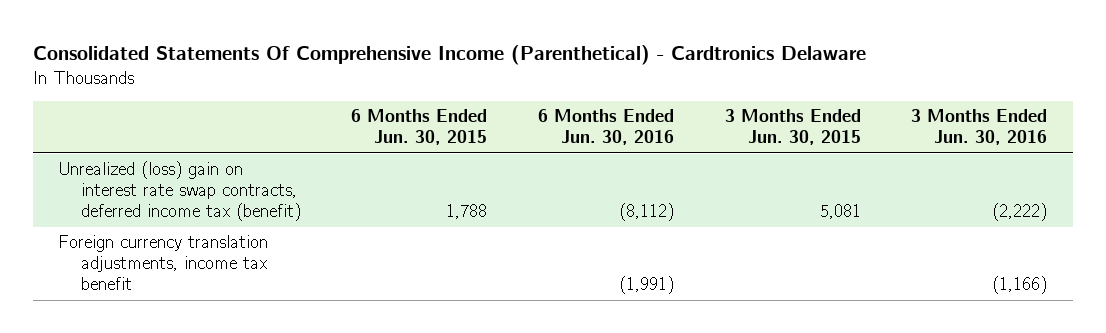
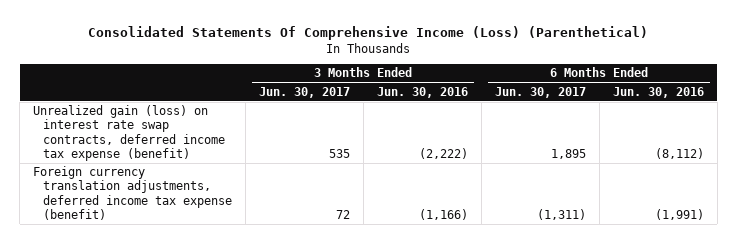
[33,45,867,66] Consolidated Statements Of Comprehensive Income (Parenthetical) - Cardtronics Delaware -> [88,26,649,41] Consolidated Statements Of Comprehensive Income (Loss) (Parenthetical)
[351,109,488,146] 6 Months Ended Jun. 30, 2015 -> none
[724,109,861,146] 3 Months Ended Jun. 30, 2015 -> none
none -> [258,86,350,98] Jun. 30, 2017
none -> [494,86,586,98] Jun. 30, 2017
[58,161,301,222] Unrealized (loss) gain on interest rate swap contracts, deferred income tax (benefit) -> [33,105,225,161] Unrealized gain (loss) on interest rate swap contracts, deferred income tax expense (benefit)
[58,235,269,291] Foreign currency translation adjustments, income tax benefit -> [33,166,232,220] Foreign currency translation adjustments, deferred income tax expense (benefit)

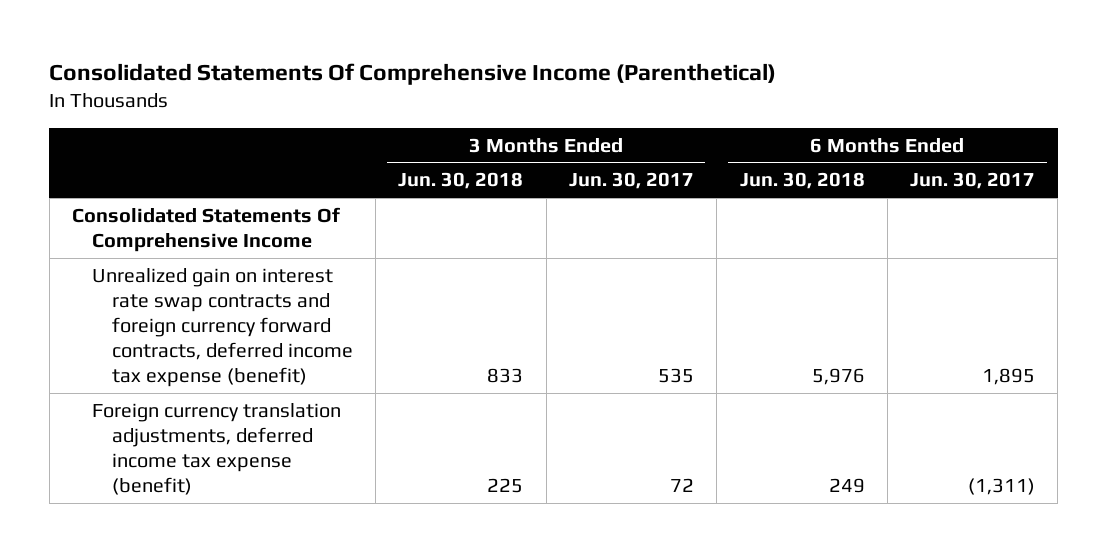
[88,26,649,41] Consolidated Statements Of Comprehensive Income (Loss) (Parenthetical) -> [49,63,777,86] Consolidated Statements Of Comprehensive Income (Parenthetical)
[376,86,468,98] Jun. 30, 2016 -> none
[612,86,704,98] Jun. 30, 2016 -> none
none -> [398,172,524,190] Jun. 30, 2018
none -> [739,172,865,190] Jun. 30, 2018
none -> [71,206,340,252] Consolidated Statements Of Comprehensive Income
[33,105,225,161] Unrealized gain (loss) on interest rate swap contracts, deferred income tax expense (benefit) -> [91,267,353,388] Unrealized gain on interest rate swap contracts and foreign currency forward contracts, deferred income tax expense (benefit)

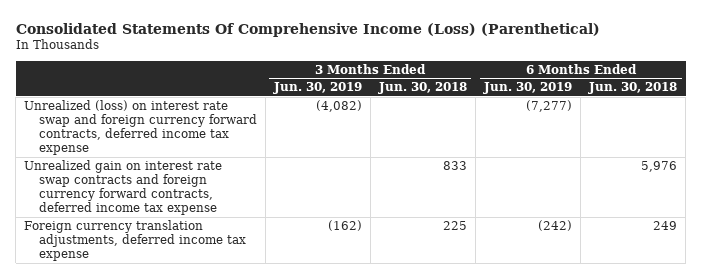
[49,63,777,86] Consolidated Statements Of Comprehensive Income (Parenthetical) -> [15,22,600,37] Consolidated Statements Of Comprehensive Income (Loss) (Parenthetical)
[568,172,694,190] Jun. 30, 2017 -> none
[910,172,1036,190] Jun. 30, 2017 -> none
none -> [272,82,362,95] Jun. 30, 2019
none -> [483,82,573,95] Jun. 30, 2019
[71,206,340,252] Consolidated Statements Of Comprehensive Income -> none
none -> [24,100,257,156] Unrealized (loss) on interest rate swap and foreign currency forward contracts, deferred income tax expense
[91,267,353,388] Unrealized gain on interest rate swap contracts and foreign currency forward contracts, deferred income tax expense (benefit) -> [24,160,223,216] Unrealized gain on interest rate swap contracts and foreign currency forward contracts, deferred income tax expense
[91,402,341,496] Foreign currency translation adjustments, deferred income tax expense (benefit) -> [24,220,246,262] Foreign currency translation adjustments, deferred income tax expense

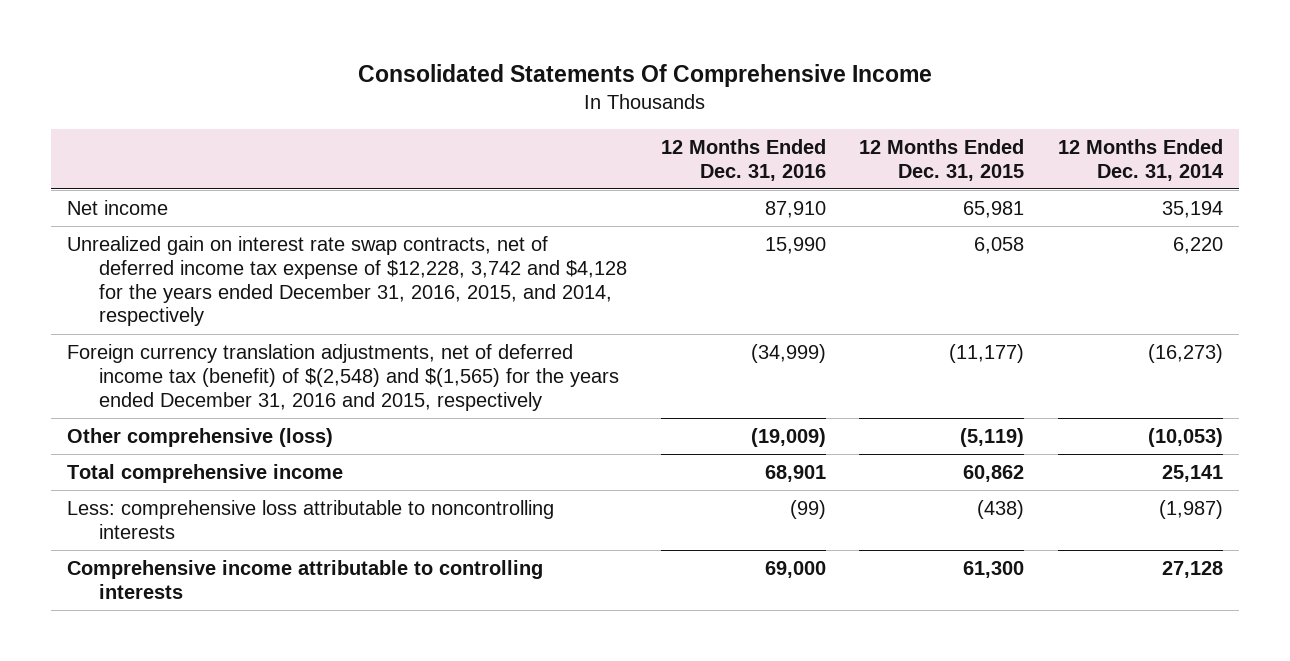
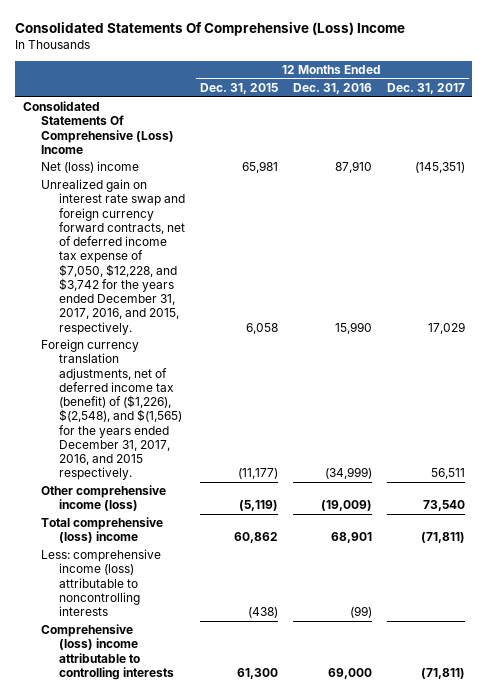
[358,63,933,87] Consolidated Statements Of Comprehensive Income -> [15,22,406,37] Consolidated Statements Of Comprehensive (Loss) Income
[1057,139,1224,181] 12 Months Ended Dec. 31, 2014 -> none
none -> [386,83,465,95] Dec. 31, 2017
none -> [22,101,174,154] Consolidated Statements Of Comprehensive (Loss) Income
[67,200,169,216] Net income -> [40,161,139,174] Net (loss) income
[67,236,628,327] Unrealized gain on interest rate swap contracts, net of deferred income tax expense of $12,228, 3,742 and $4,128 for the years ended December 31, 2016, 2015, and 2014, respectively -> [40,179,185,335] Unrealized gain on interest rate swap and foreign currency forward contracts, net of deferred income tax expense of $7,050, $12,228, and $3,742 for the years ended December 31, 2017, 2016, and 2015, respectively.
[67,344,620,411] Foreign currency translation adjustments, net of deferred income tax (benefit) of $(2,548) and $(1,565) for the years ended December 31, 2016 and 2015, respectively -> [40,339,182,481] Foreign currency translation adjustments, net of deferred income tax (benefit) of ($1,226), $(2,548), and $(1,565) for the years ended December 31, 2017, 2016, and 2015 respectively.
[67,428,334,448] Other comprehensive (loss) -> [40,485,166,512] Other comprehensive income (loss)
[67,464,344,484] Total comprehensive income -> [40,517,163,544] Total comprehensive (loss) income
[67,500,555,539] Less: comprehensive loss attributable to noncontrolling interests -> [40,549,161,617] Less: comprehensive income (loss) attributable to noncontrolling interests
[67,560,544,599] Comprehensive income attributable to controlling interests -> [40,624,174,680] Comprehensive (loss) income attributable to controlling interests

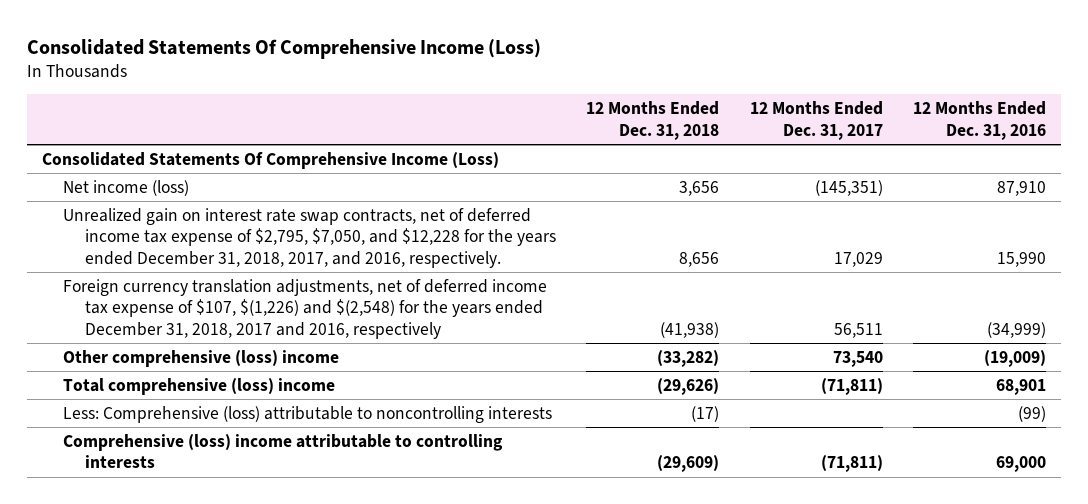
[15,22,406,37] Consolidated Statements Of Comprehensive (Loss) Income -> [26,38,541,59] Consolidated Statements Of Comprehensive Income (Loss)
[199,83,278,95] Dec. 31, 2015 -> none
none -> [586,101,720,140] 12 Months Ended Dec. 31, 2018
[22,101,174,154] Consolidated Statements Of Comprehensive (Loss) Income -> [41,151,499,169] Consolidated Statements Of Comprehensive Income (Loss)
[40,161,139,174] Net (loss) income -> [63,179,190,196] Net income (loss)
[40,179,185,335] Unrealized gain on interest rate swap and foreign currency forward contracts, net of deferred income tax expense of $7,050, $12,228, and $3,742 for the years ended December 31, 2017, 2016, and 2015, respectively. -> [63,207,557,268] Unrealized gain on interest rate swap contracts, net of deferred income tax expense of $2,795, $7,050, and $12,228 for the years ended December 31, 2018, 2017, and 2016, respectively.
[40,339,182,481] Foreign currency translation adjustments, net of deferred income tax (benefit) of ($1,226), $(2,548), and $(1,565) for the years ended December 31, 2017, 2016, and 2015 respectively. -> [63,278,548,339] Foreign currency translation adjustments, net of deferred income tax expense of $107, $(1,226) and $(2,548) for the years ended December 31, 2018, 2017 and 2016, respectively
[40,485,166,512] Other comprehensive income (loss) -> [63,349,340,367] Other comprehensive (loss) income
[40,549,161,617] Less: comprehensive income (loss) attributable to noncontrolling interests -> [63,405,553,423] Less: Comprehensive (loss) attributable to noncontrolling interests

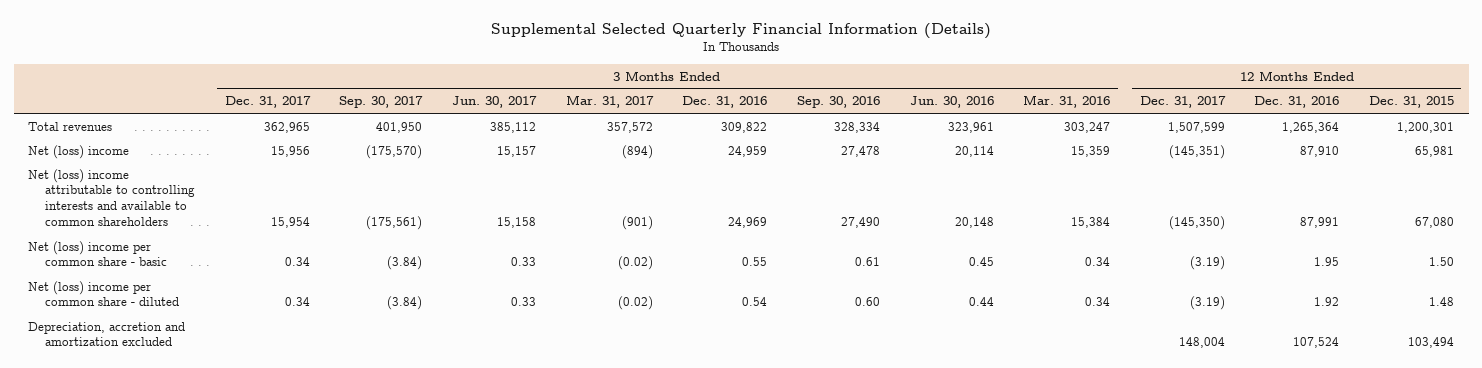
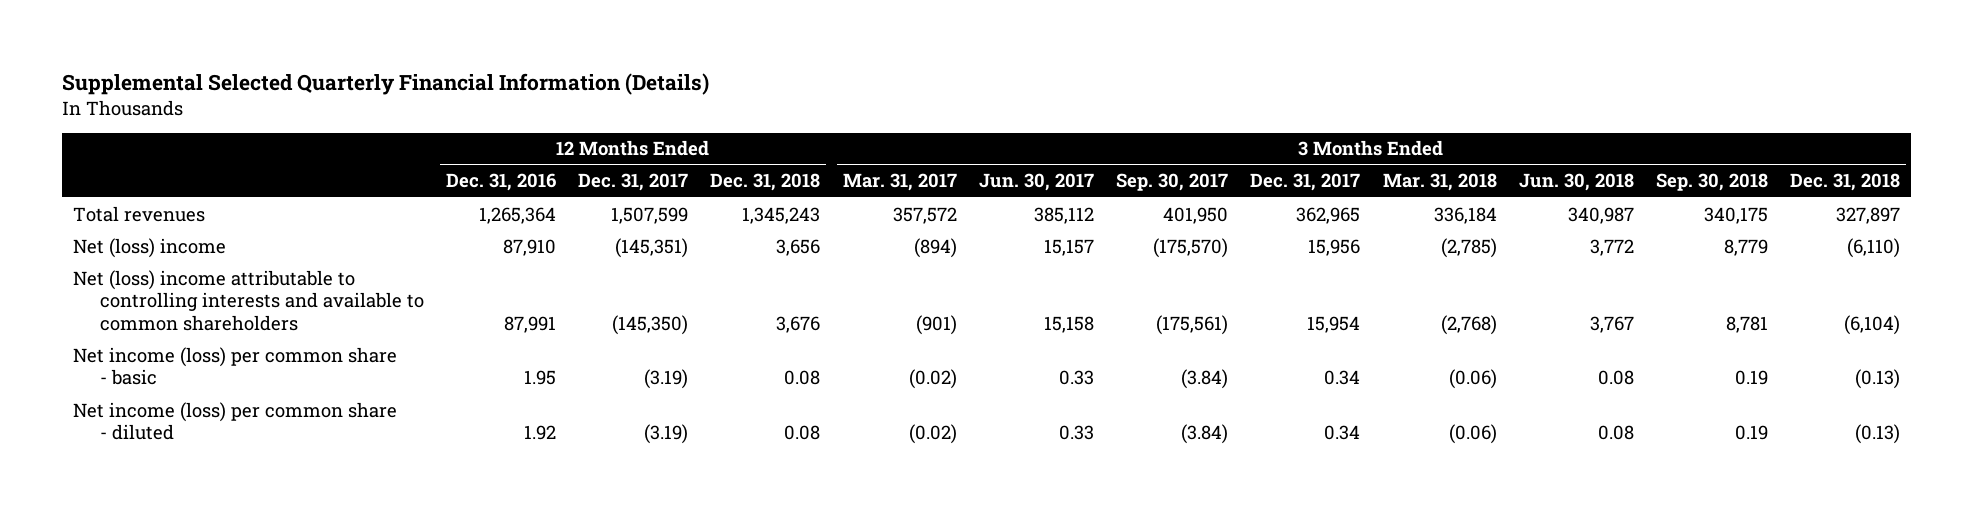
[682,96,768,109] Dec. 31, 2016 -> none
[796,96,880,109] Sep. 30, 2016 -> none
[909,96,994,109] Jun. 30, 2016 -> none
[1023,95,1111,109] Mar. 31, 2016 -> none
[1369,96,1455,109] Dec. 31, 2015 -> none
none -> [710,173,821,192] Dec. 31, 2018
none -> [1382,173,1497,192] Mar. 31, 2018
none -> [1518,173,1634,192] Jun. 30, 2018
none -> [1656,173,1769,192] Sep. 30, 2018
none -> [1790,173,1901,192] Dec. 31, 2018
[28,321,186,347] Depreciation, accretion and amortization excluded -> none
[28,240,168,267] Net (loss) income per common share - basic -> [72,346,397,386] Net income (loss) per common share - basic
[28,280,180,307] Net (loss) income per common share - diluted -> [72,401,397,441] Net income (loss) per common share - diluted

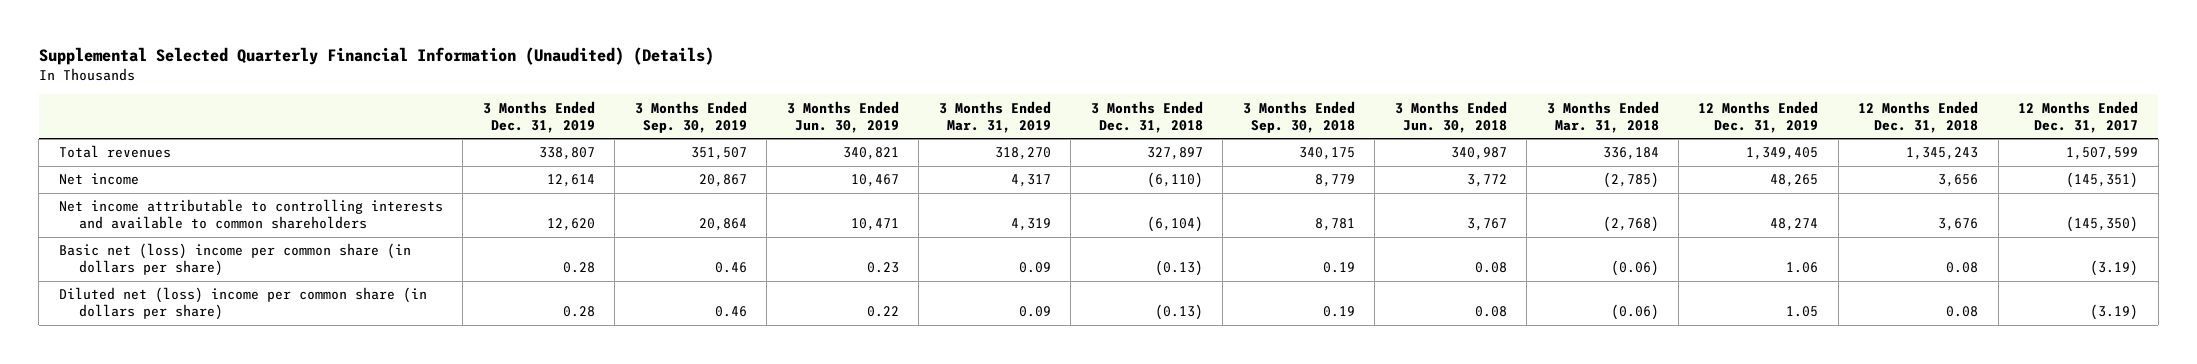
[61,72,709,95] Supplemental Selected Quarterly Financial Information (Details) -> [38,47,714,66] Supplemental Selected Quarterly Financial Information (Unaudited) (Details)
[445,173,556,192] Dec. 31, 2016 -> none
[842,173,957,192] Mar. 31, 2017 -> none
[978,173,1094,192] Jun. 30, 2017 -> none
[1116,173,1229,192] Sep. 30, 2017 -> none
[1250,173,1361,192] Dec. 31, 2017 -> none
none -> [482,100,595,133] 3 Months Ended Dec. 31, 2019
none -> [634,100,747,133] 3 Months Ended Sep. 30, 2019
none -> [786,100,899,133] 3 Months Ended Jun. 30, 2019
none -> [938,100,1051,133] 3 Months Ended Mar. 31, 2019
none -> [1698,100,1819,133] 12 Months Ended Dec. 31, 2019
[72,237,226,258] Net (loss) income -> [58,173,139,186] Net income
[72,269,424,331] Net (loss) income attributable to controlling interests and available to common shareholders -> [58,199,443,230] Net income attributable to controlling interests and available to common shareholders
[72,346,397,386] Net income (loss) per common share - basic -> [58,243,411,277] Basic net (loss) income per common share (in dollars per share)
[72,401,397,441] Net income (loss) per common share - diluted -> [58,287,427,321] Diluted net (loss) income per common share (in dollars per share)

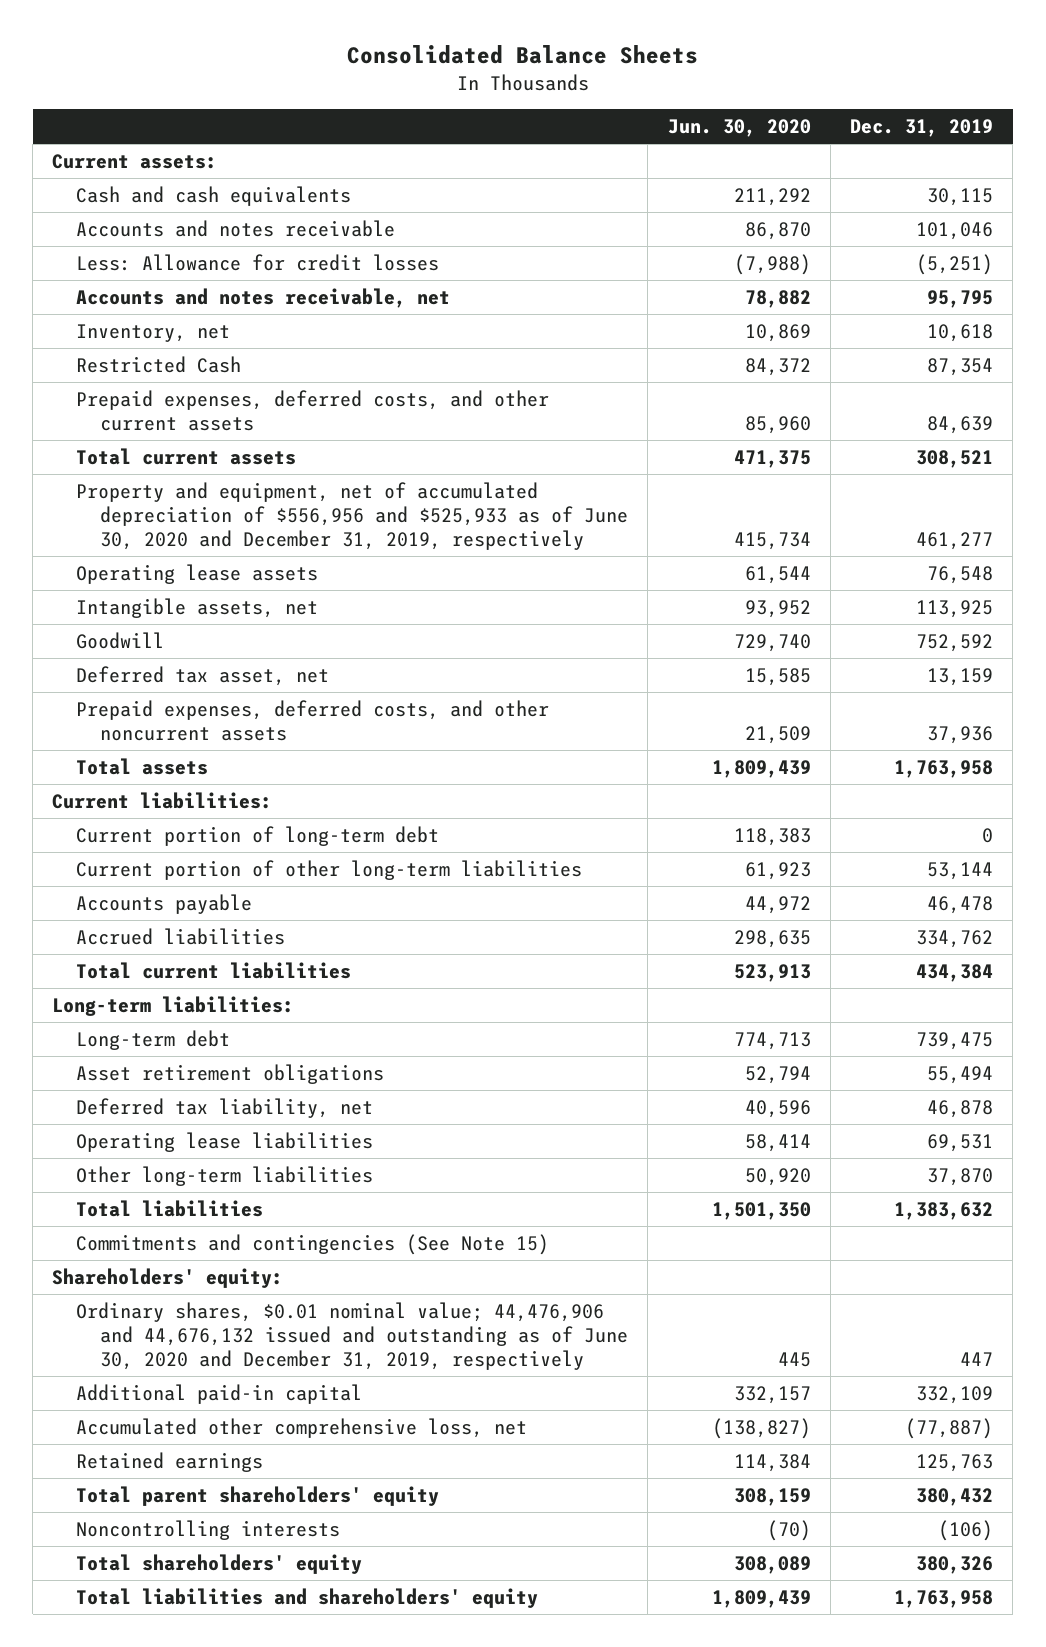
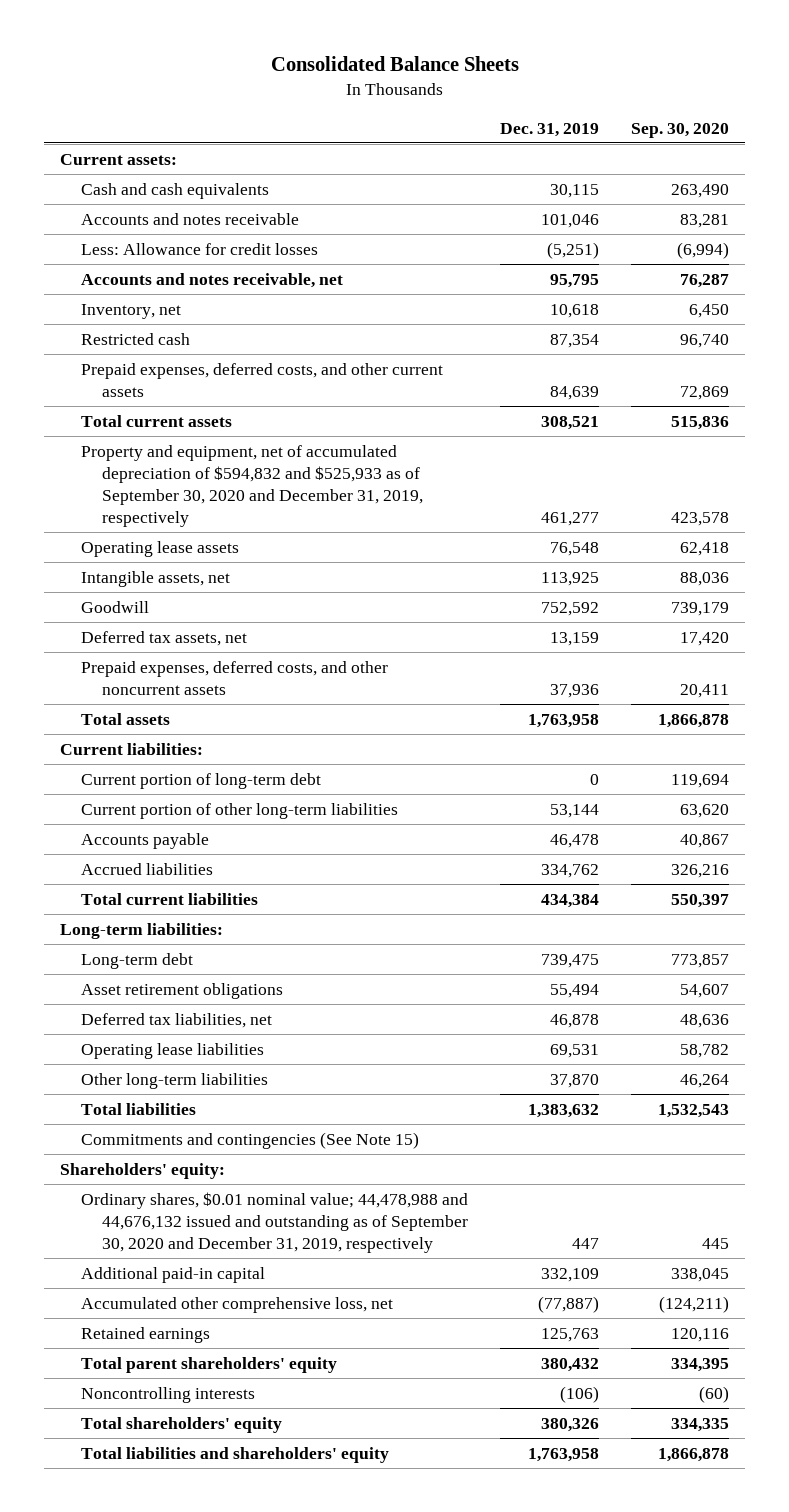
[667,119,811,138] Jun. 30, 2020 -> none
none -> [631,122,730,138] Sep. 30, 2020
[76,355,242,373] Restricted Cash -> [80,332,190,345] Restricted cash
[76,481,629,550] Property and equipment, net of accumulated depreciation of $556,956 and $525,933 as of June 30, 2020 and December 31, 2019, respectively -> [80,444,423,527] Property and equipment, net of accumulated depreciation of $594,832 and $525,933 as of September 30, 2020 and December 31, 2019, respectively
[76,665,330,686] Deferred tax asset, net -> [80,630,247,646] Deferred tax assets, net
[76,1097,374,1118] Deferred tax liability, net -> [80,1012,272,1028] Deferred tax liabilities, net
[76,1301,629,1370] Ordinary shares, $0.01 nominal value; 44,476,906 and 44,676,132 issued and outstanding as of June 30, 2020 and December 31, 2019, respectively -> [80,1191,468,1253] Ordinary shares, $0.01 nominal value; 44,478,988 and 44,676,132 issued and outstanding as of September 30, 2020 and December 31, 2019, respectively

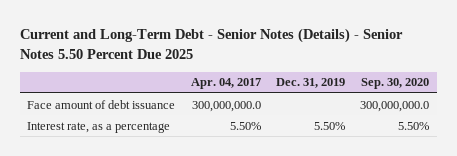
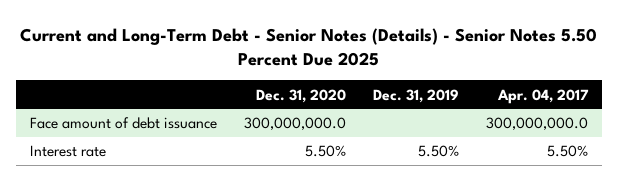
[361,78,430,90] Sep. 30, 2020 -> none
none -> [256,88,347,103] Dec. 31, 2020
[27,121,171,133] Interest rate, as a percentage -> [29,145,106,158] Interest rate

